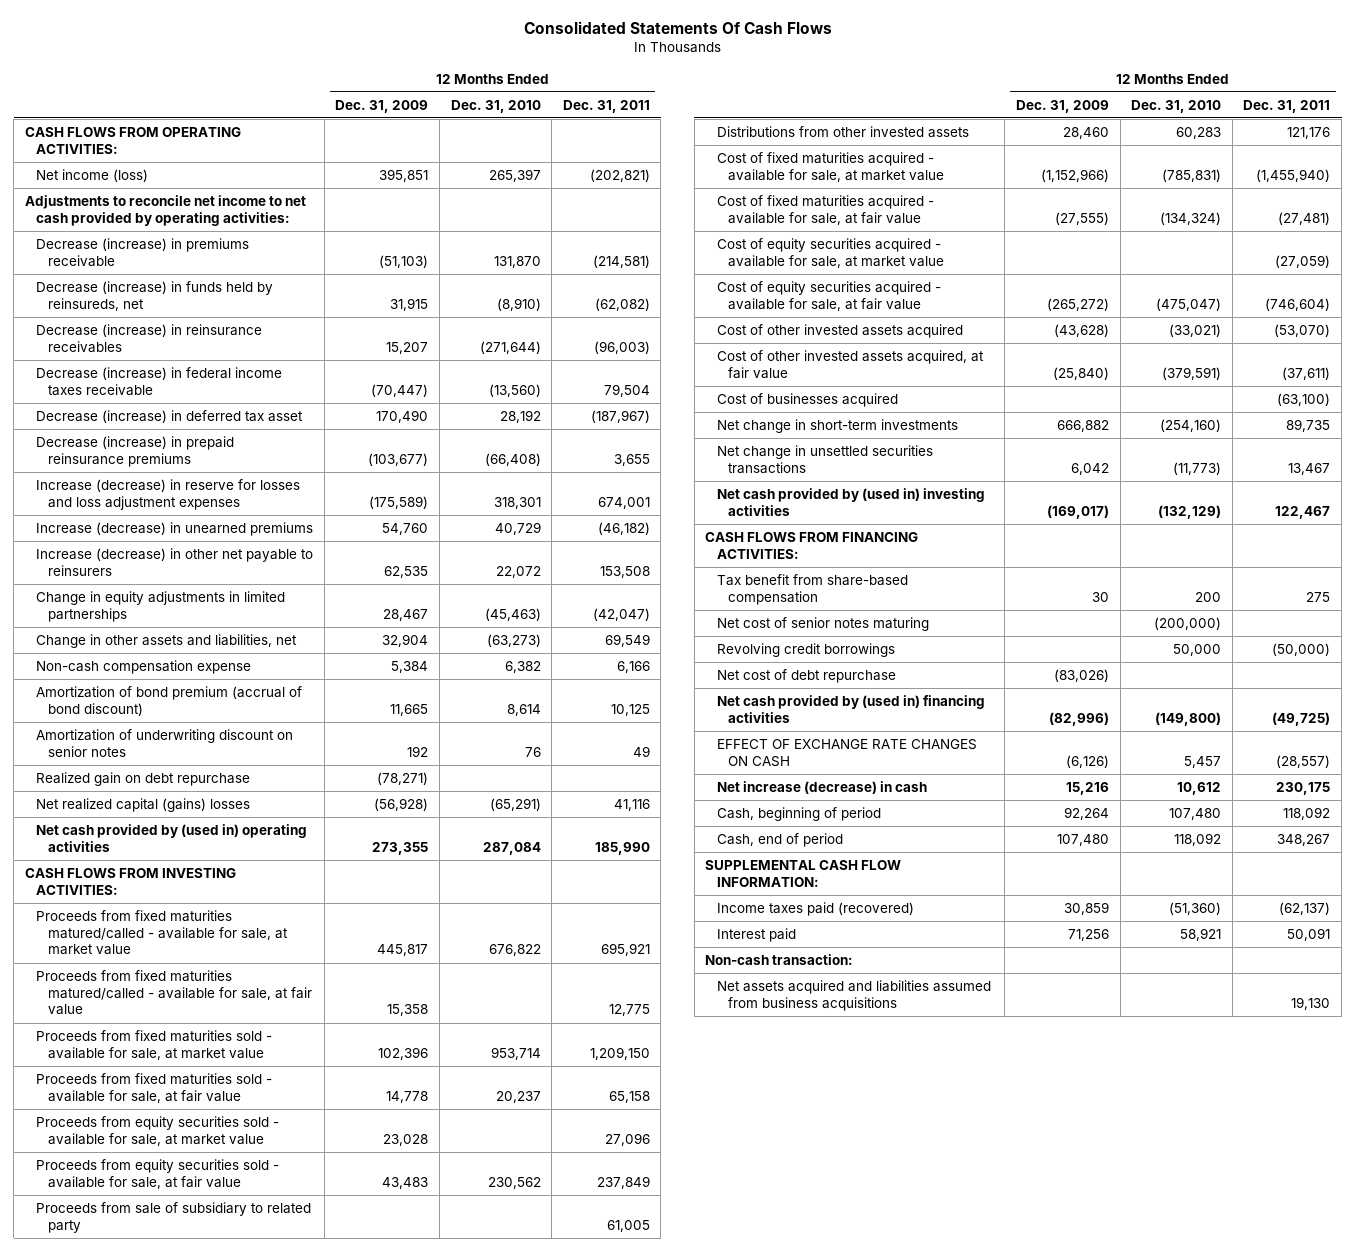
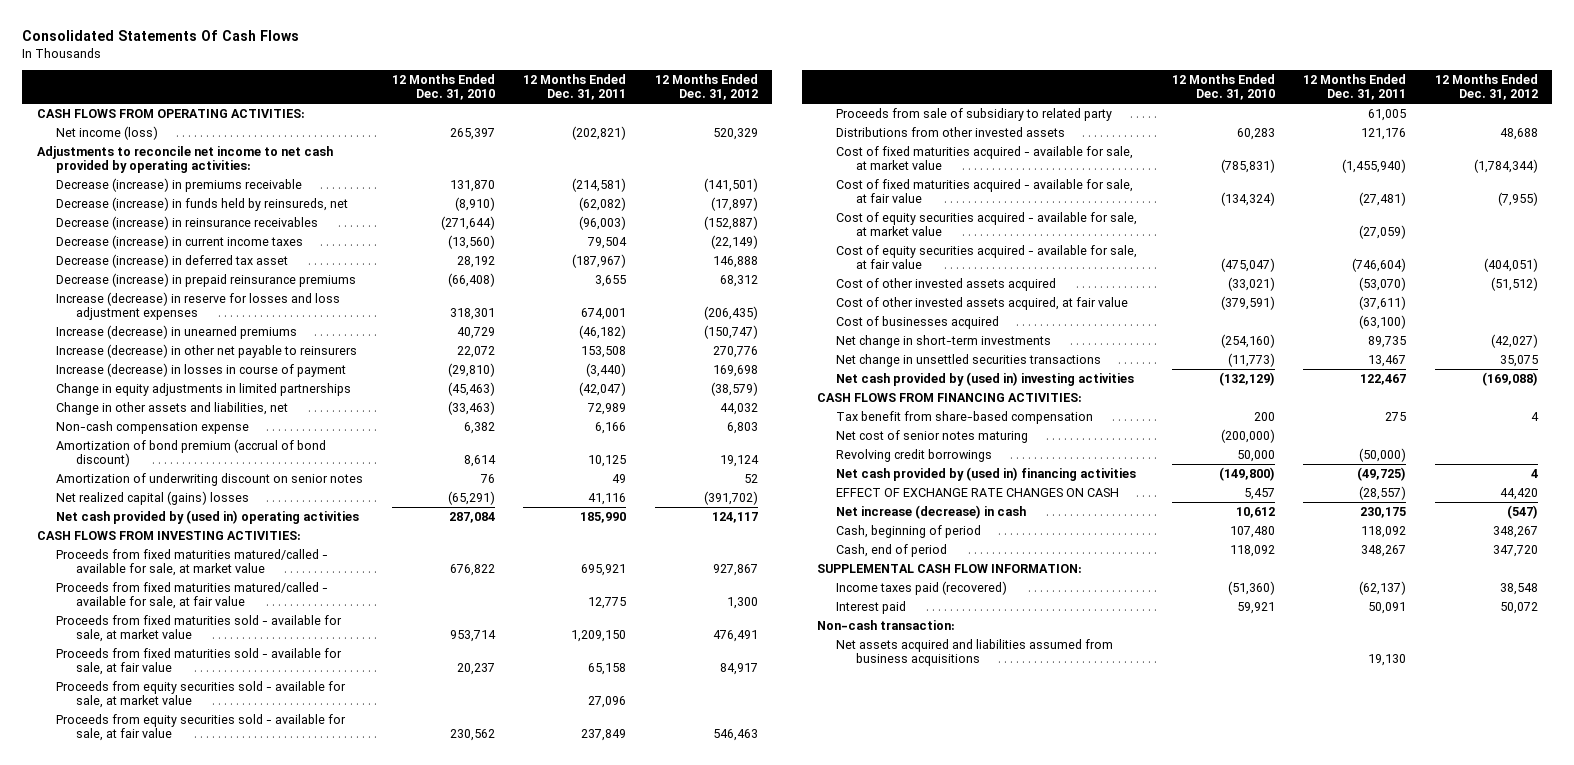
[335,99,429,113] Dec. 31, 2009 -> none
none -> [654,73,758,101] 12 Months Ended Dec. 31, 2012
[36,366,283,396] Decrease (increase) in federal income taxes receivable -> [56,234,304,249] Decrease (increase) in current income taxes
none -> [56,362,347,377] Increase (decrease) in losses in course of payment
[486,633,541,647] (63,273) -> [447,400,495,415] (33,463)
[604,633,650,647] 69,549 -> [587,402,627,415] 72,989
[36,771,251,786] Realized gain on debt repurchase -> none
[716,668,896,683] Net cost of debt repurchase -> none
[1180,927,1222,941] 58,921 -> [1236,601,1275,614] 59,921

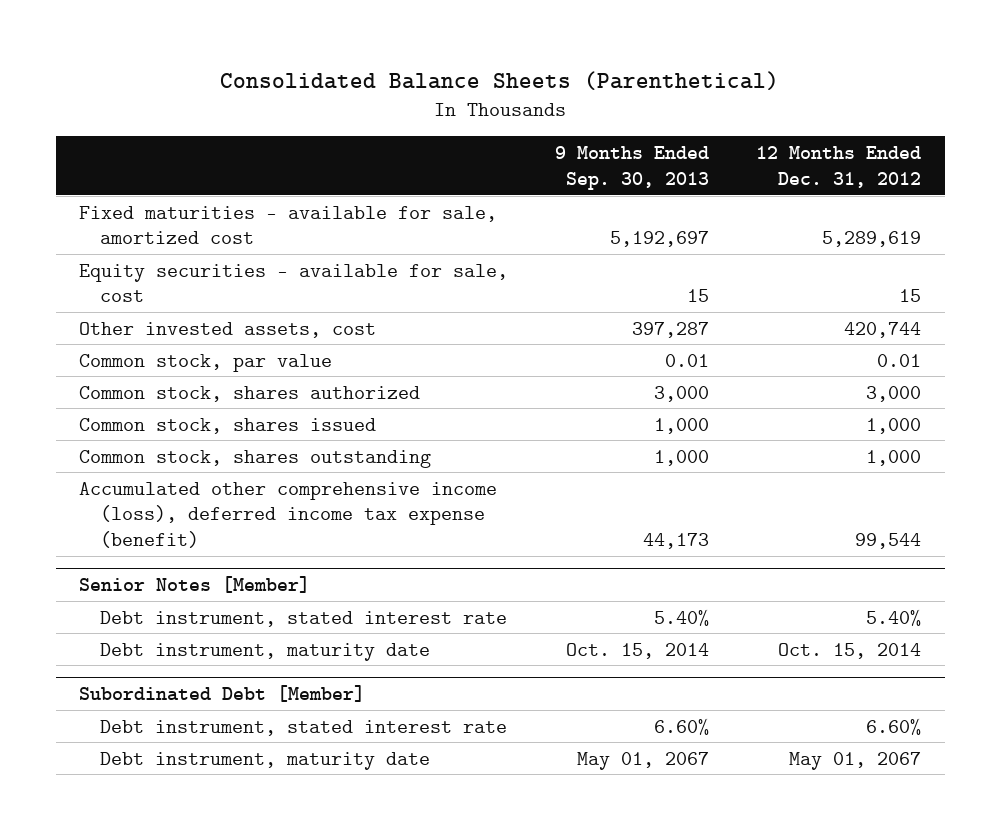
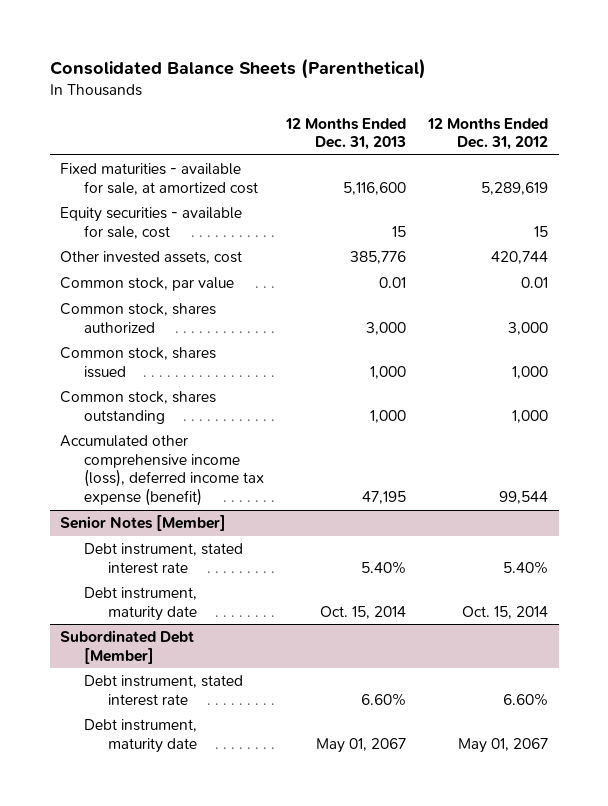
[555,145,710,190] 9 Months Ended Sep. 30, 2013 -> none
none -> [285,117,407,151] 12 Months Ended Dec. 31, 2013
[79,205,498,245] Fixed maturities - available for sale, amortized cost -> [60,163,259,195] Fixed maturities - available for sale, at amortized cost

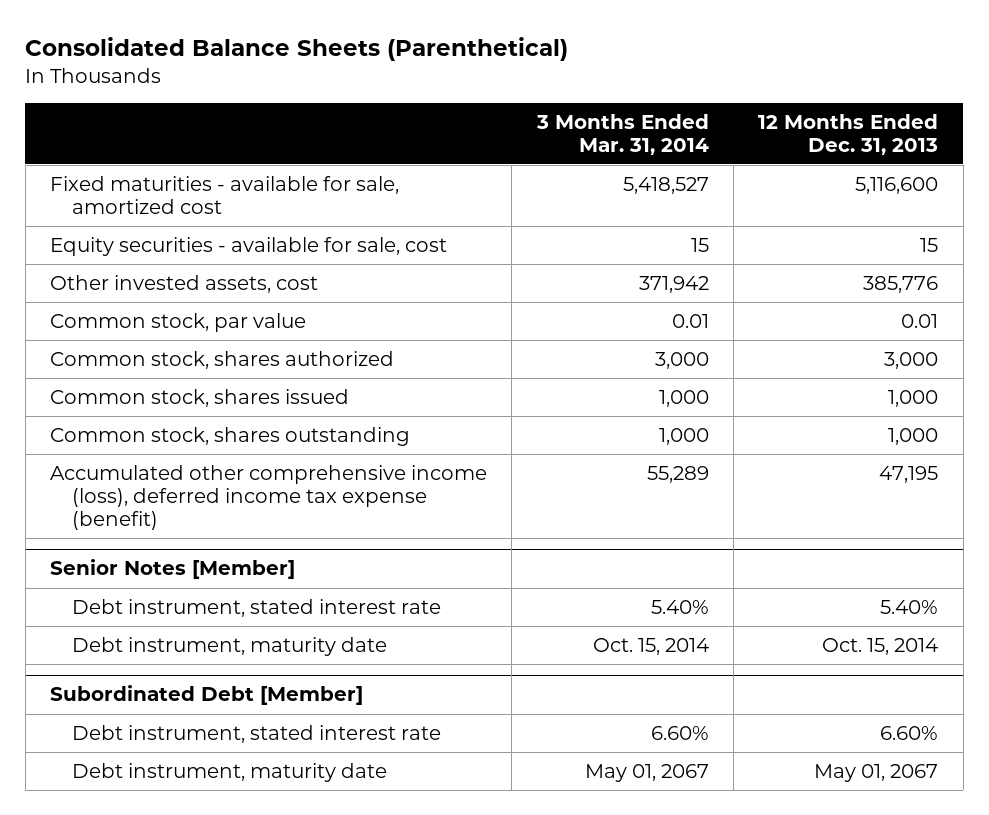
[426,117,548,151] 12 Months Ended Dec. 31, 2012 -> none
none -> [535,113,709,155] 3 Months Ended Mar. 31, 2014
[60,163,259,195] Fixed maturities - available for sale, at amortized cost -> [50,175,400,215] Fixed maturities - available for sale, amortized cost

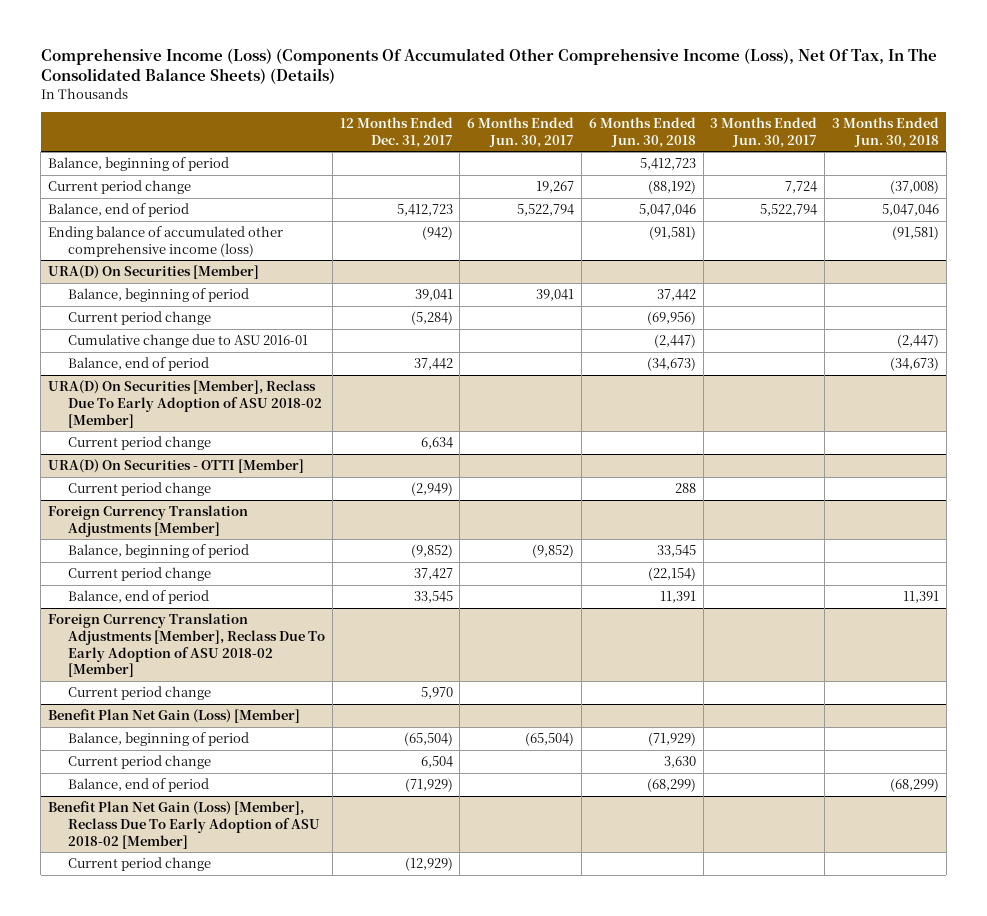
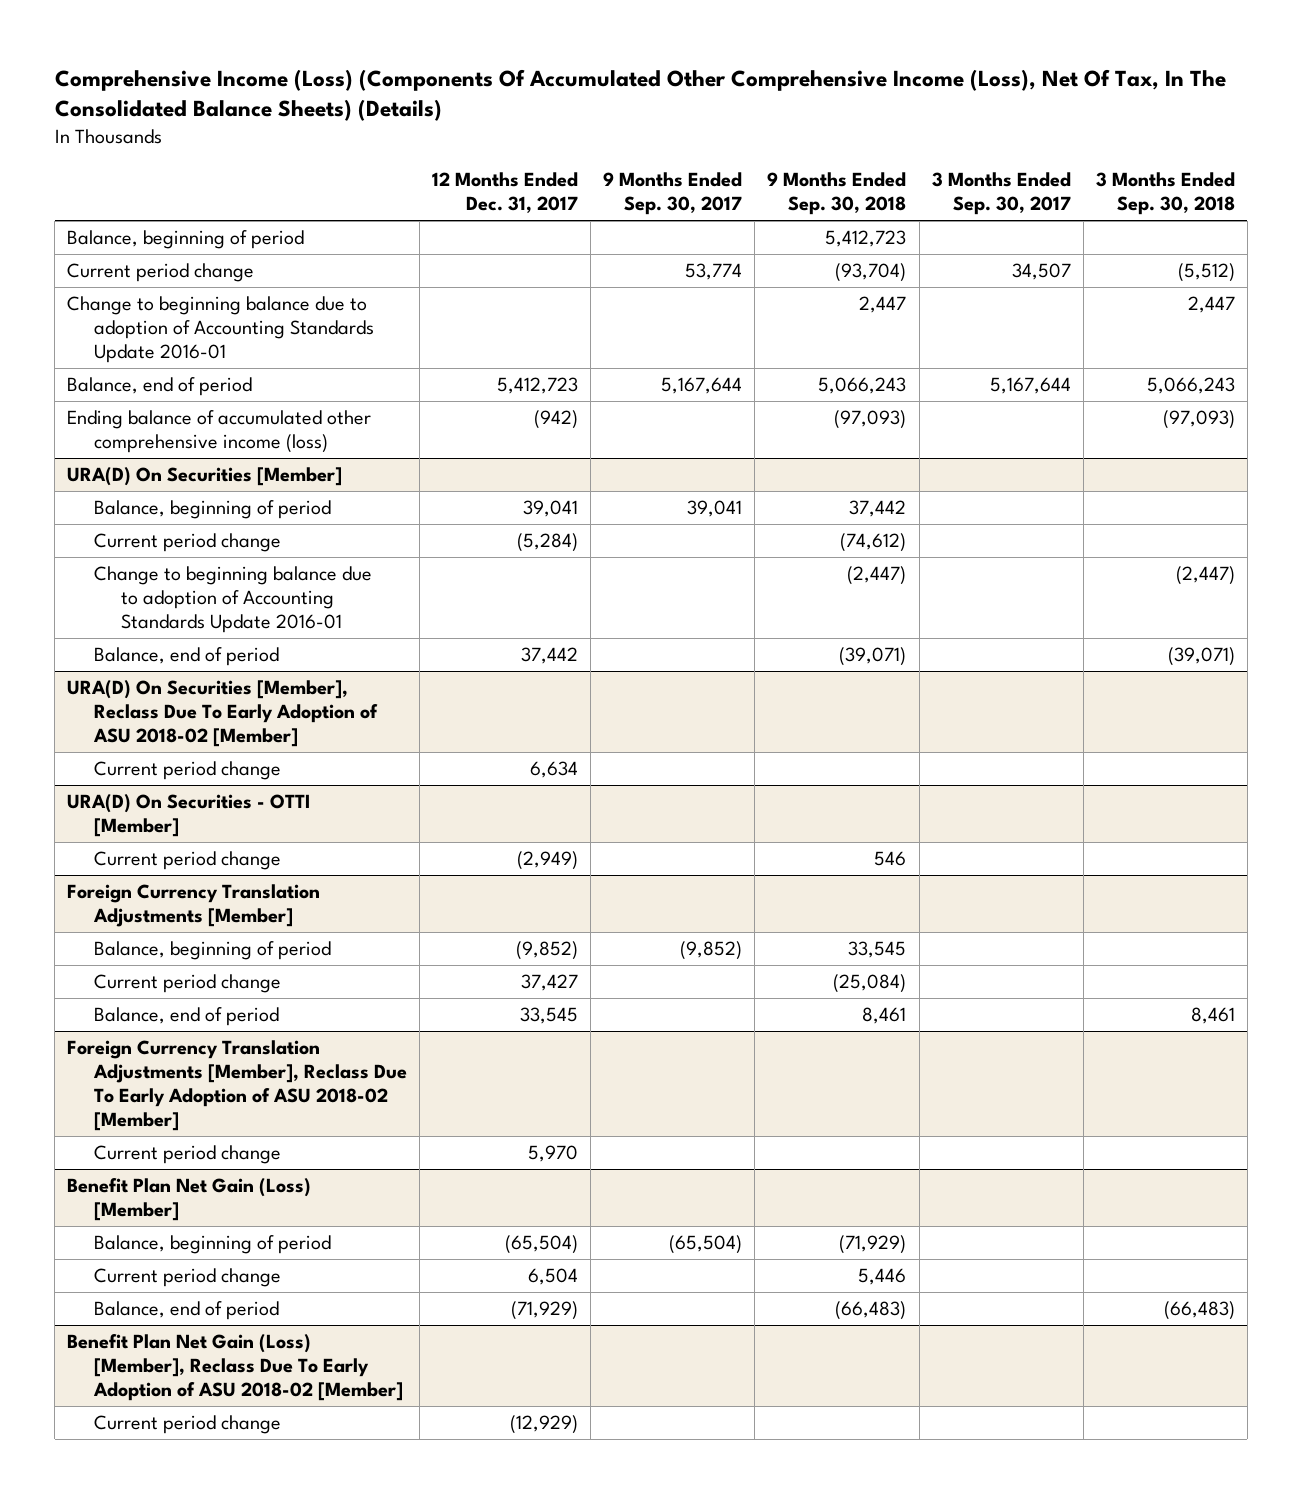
[467,117,575,148] 6 Months Ended Jun. 30, 2017 -> none
[588,117,696,148] 6 Months Ended Jun. 30, 2018 -> none
[710,117,818,148] 3 Months Ended Jun. 30, 2017 -> none
[831,117,939,148] 3 Months Ended Jun. 30, 2018 -> none
none -> [603,171,743,215] 9 Months Ended Sep. 30, 2017
none -> [767,171,907,215] 9 Months Ended Sep. 30, 2018
none -> [931,171,1071,215] 3 Months Ended Sep. 30, 2017
none -> [1095,171,1235,215] 3 Months Ended Sep. 30, 2018
none -> [67,296,375,364] Change to beginning balance due to adoption of Accounting Standards Update 2016-01
[68,334,309,349] Cumulative change due to ASU 2016-01 -> [94,566,373,634] Change to beginning balance due to adoption of Accounting Standards Update 2016-01

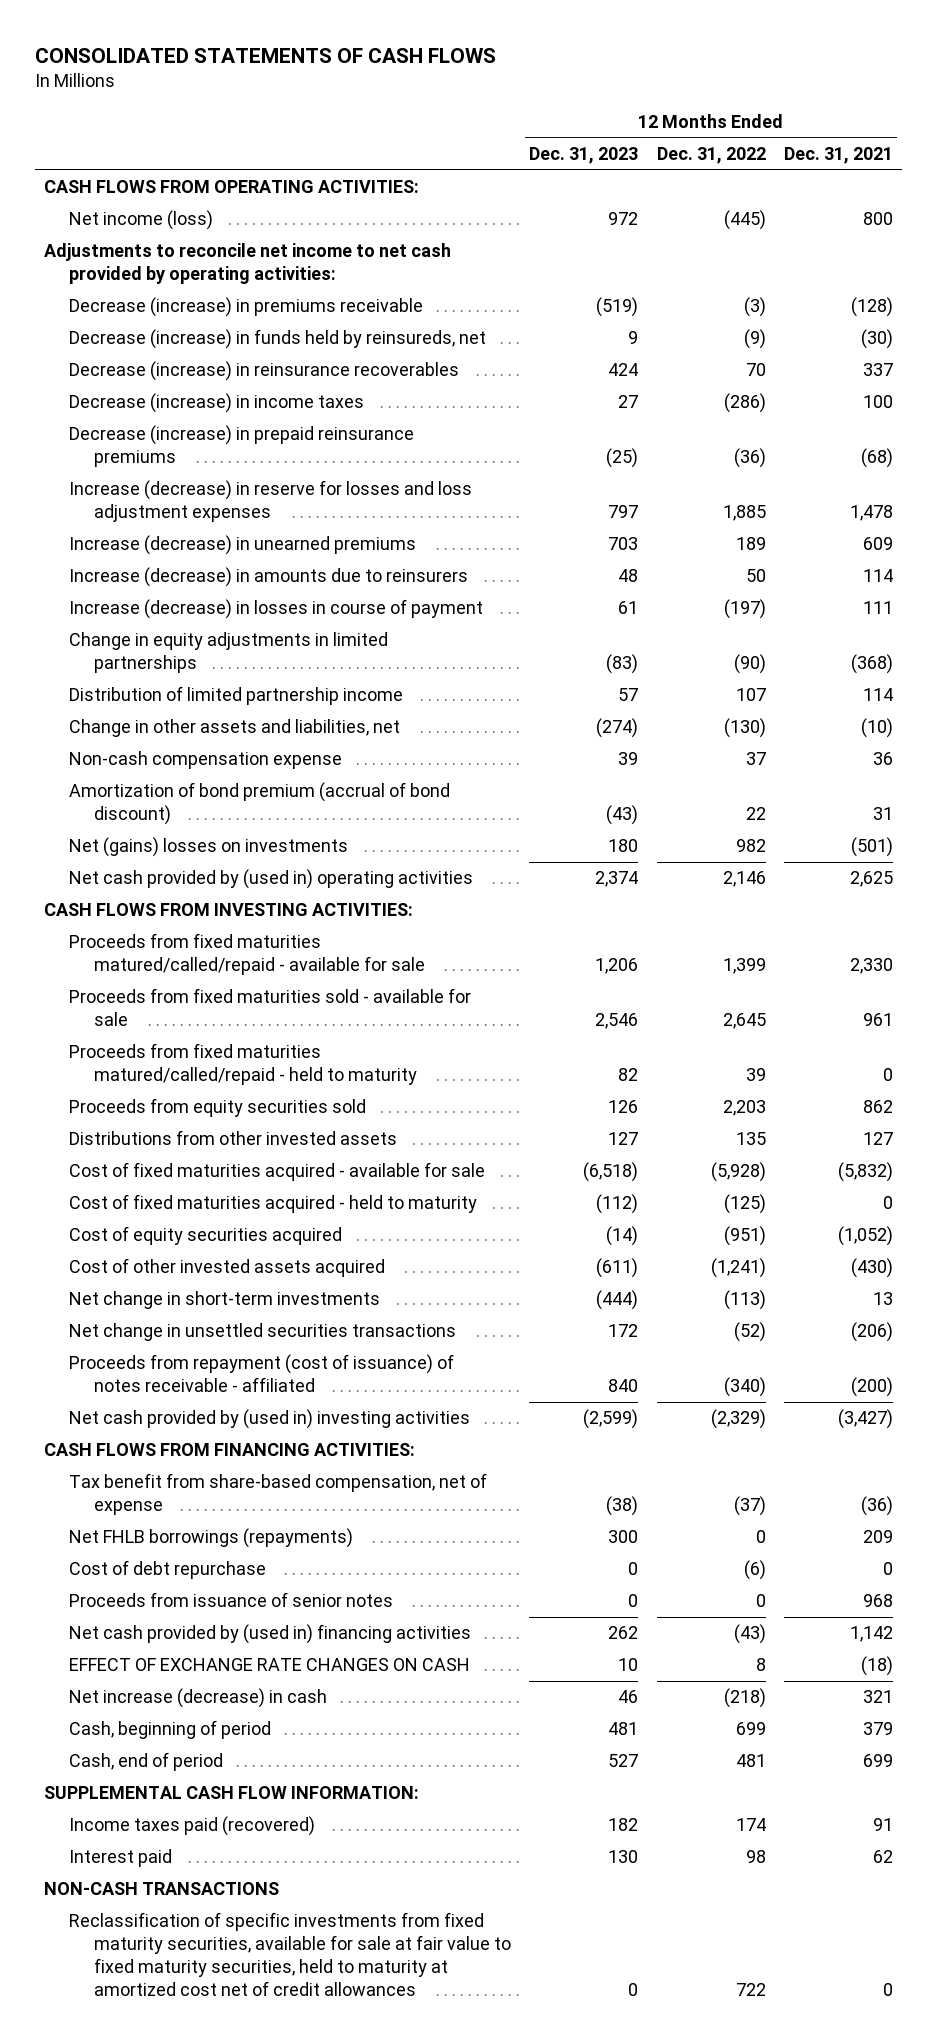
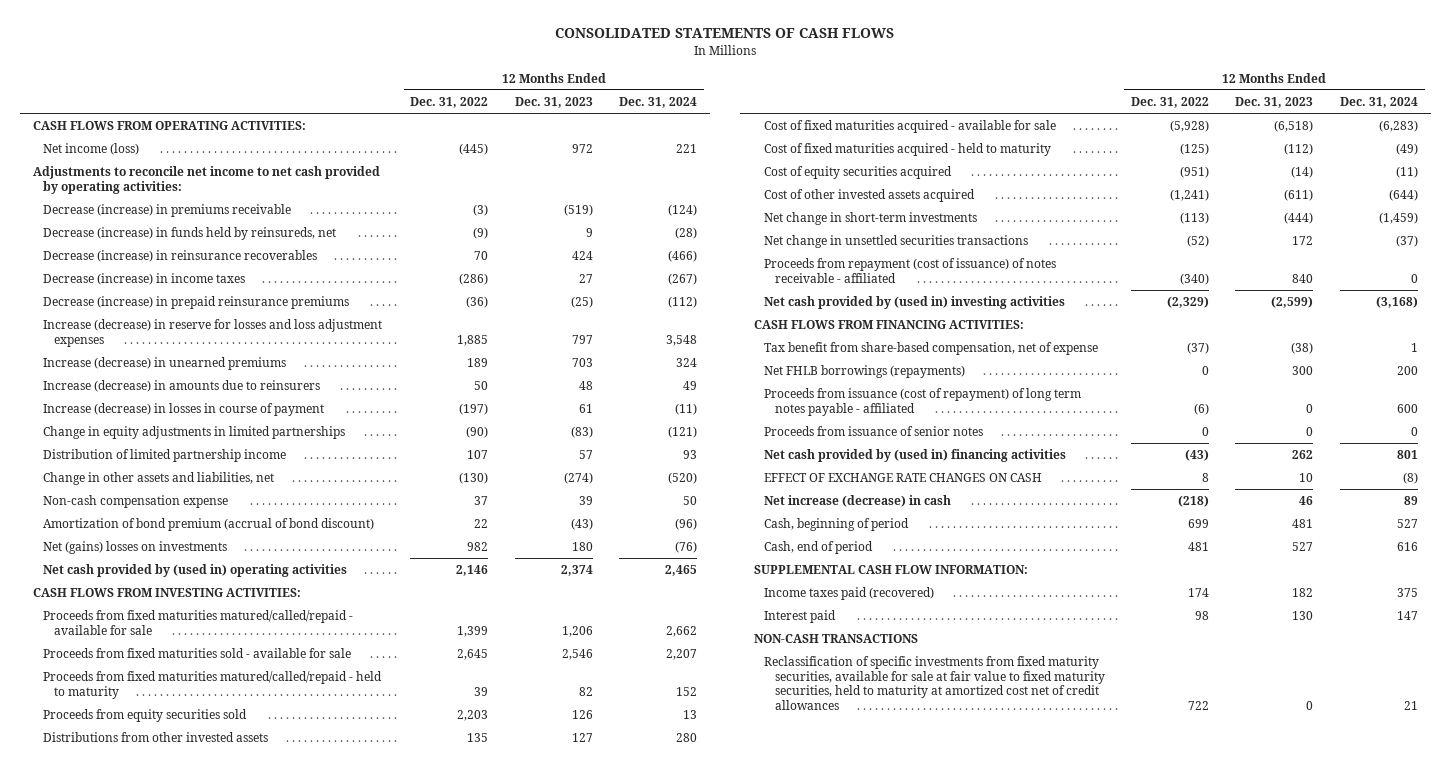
[783,147,893,165] Dec. 31, 2021 -> none
none -> [619,97,698,109] Dec. 31, 2024
[68,1560,266,1580] Cost of debt repurchase -> none
none -> [764,388,1082,416] Proceeds from issuance (cost of repayment) of long term notes payable - affiliated

